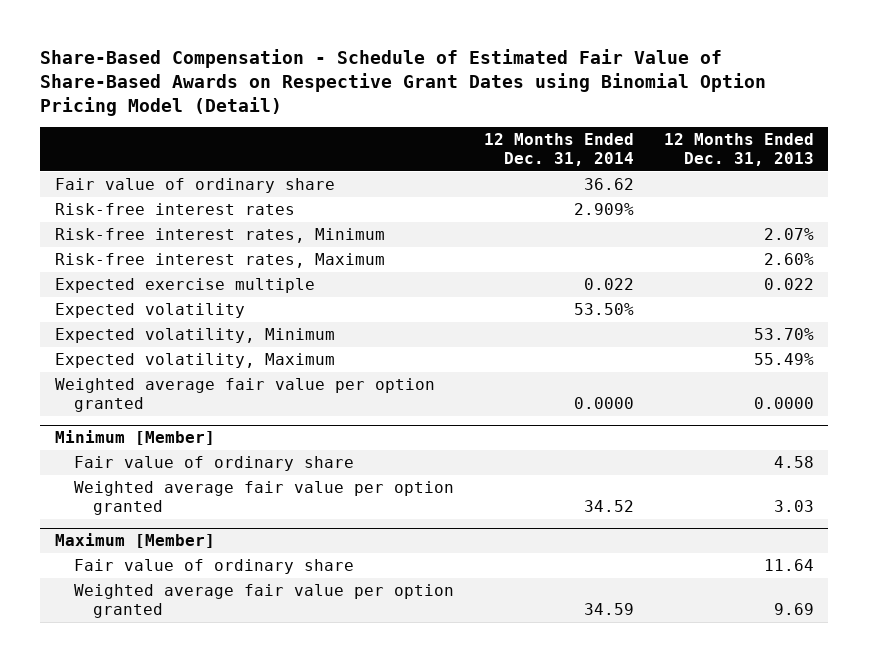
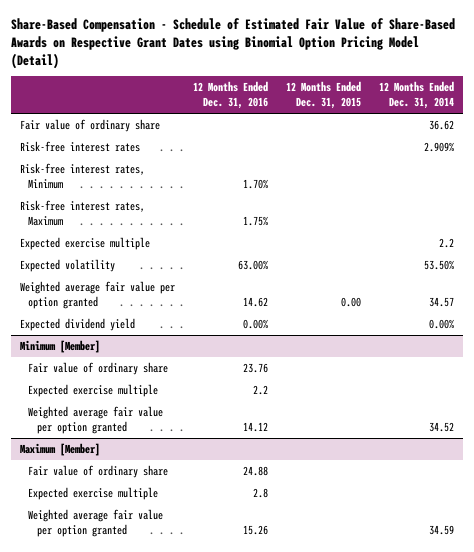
[663,133,814,166] 12 Months Ended Dec. 31, 2013 -> none
none -> [193,81,269,110] 12 Months Ended Dec. 31, 2016
none -> [286,81,362,110] 12 Months Ended Dec. 31, 2015
[583,278,634,291] 0.022 -> [439,238,455,249] 2.2
[55,328,336,344] Expected volatility, Minimum -> none
[55,353,336,369] Expected volatility, Maximum -> none
[573,396,634,409] 0.0000 -> [429,297,455,308] 34.57
none -> [19,318,135,332] Expected dividend yield
none -> [28,384,159,398] Expected exercise multiple
none -> [28,487,159,501] Expected exercise multiple

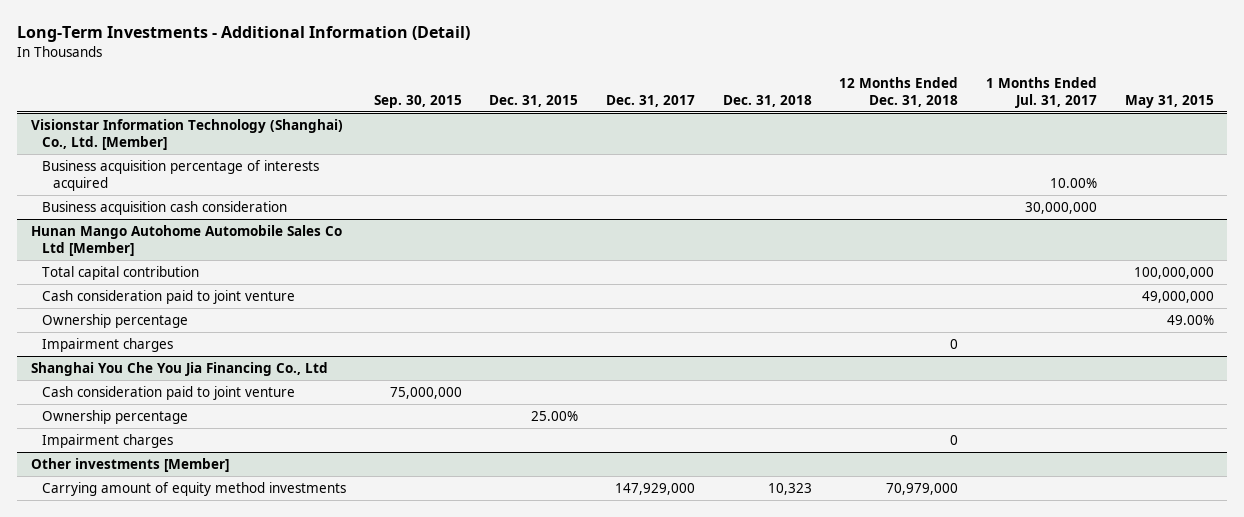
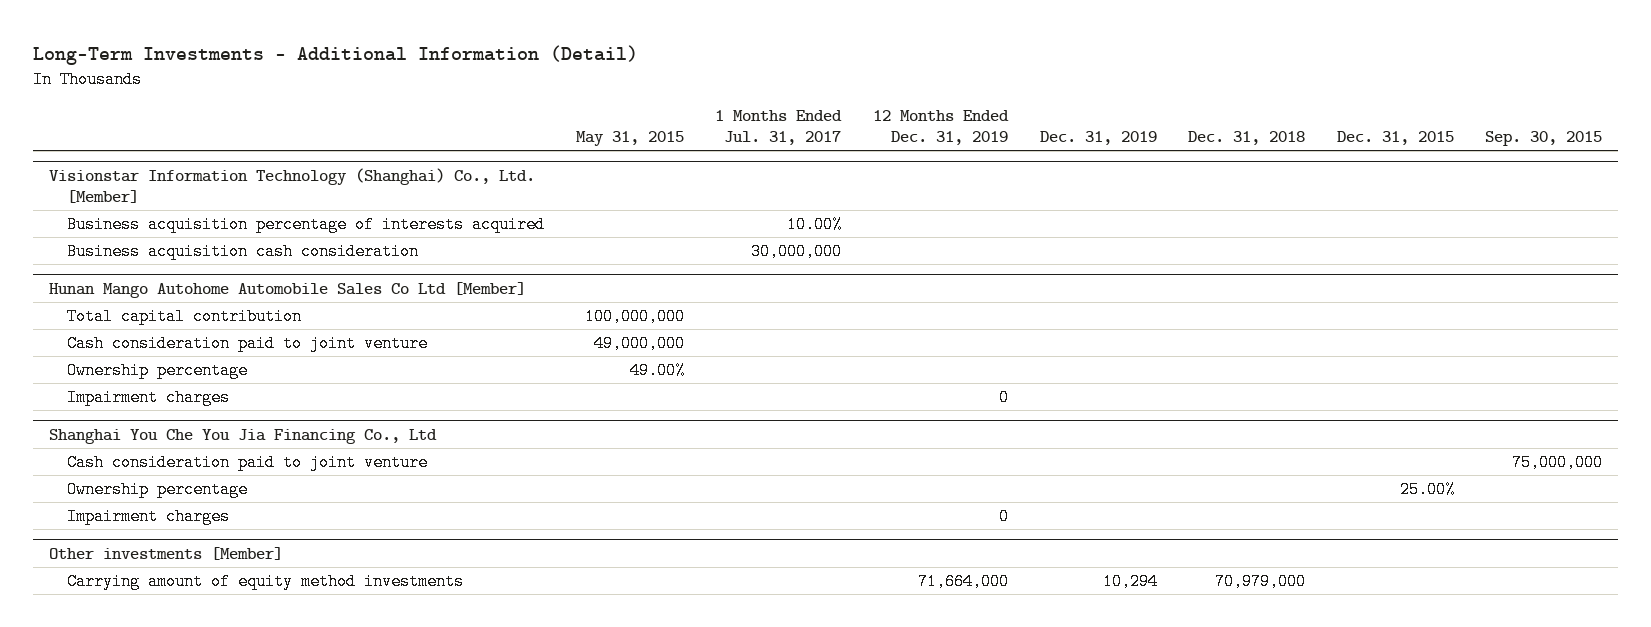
[605,94,695,107] Dec. 31, 2017 -> none
[839,76,959,107] 12 Months Ended Dec. 31, 2018 -> none
none -> [872,109,1009,145] 12 Months Ended Dec. 31, 2019
none -> [1039,130,1157,145] Dec. 31, 2019
[767,483,812,496] 10,323 -> [1215,573,1307,591] 70,979,000

